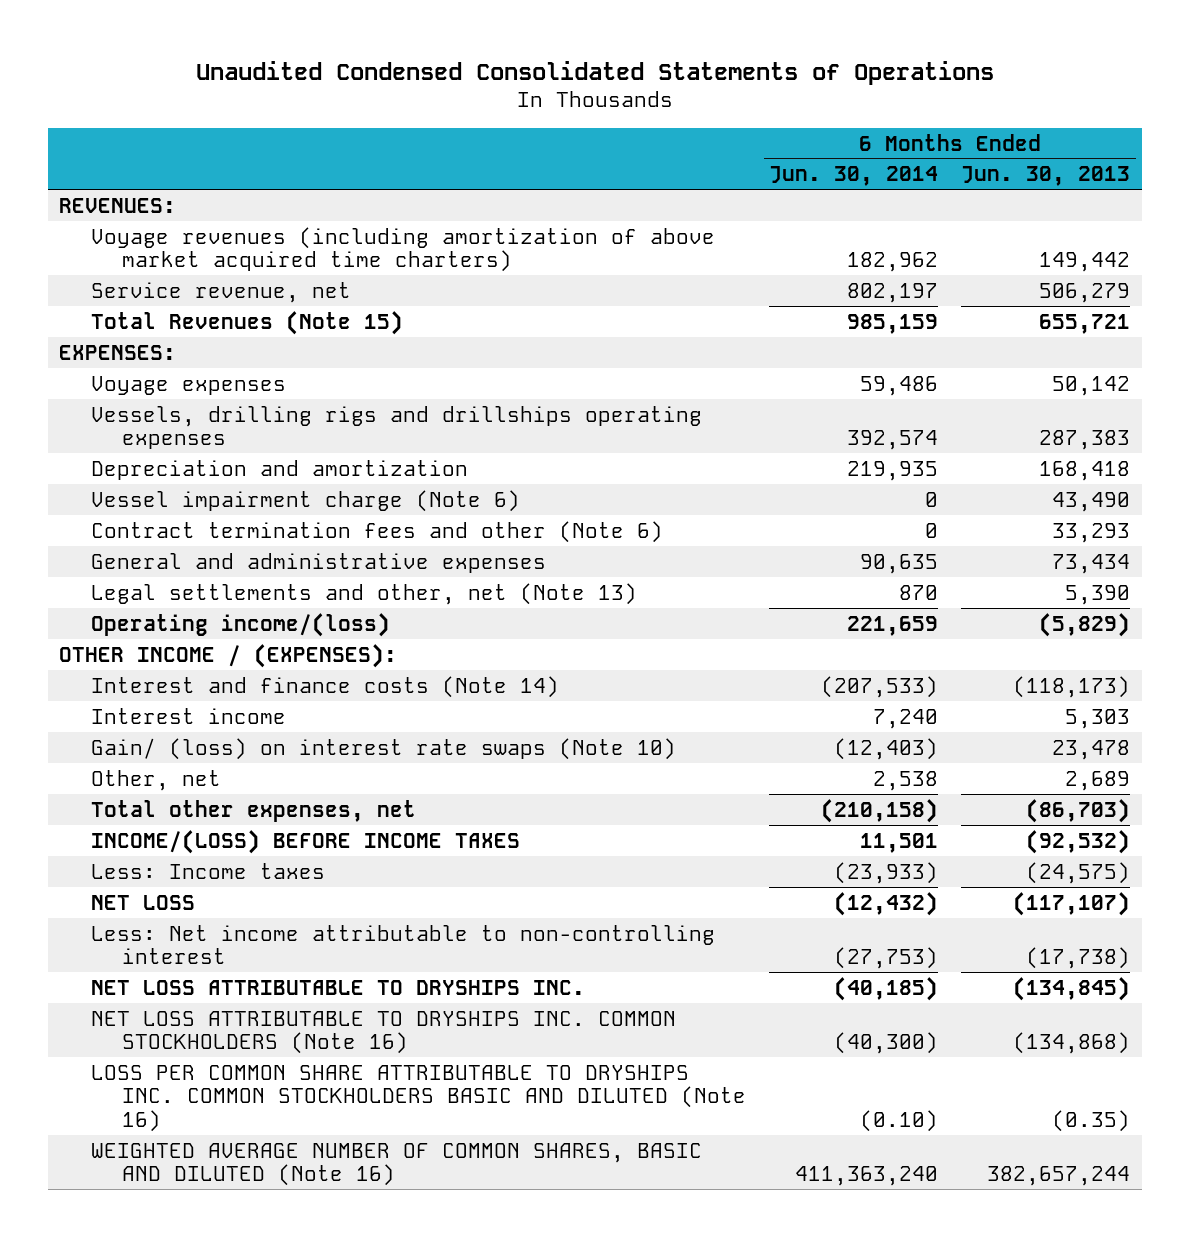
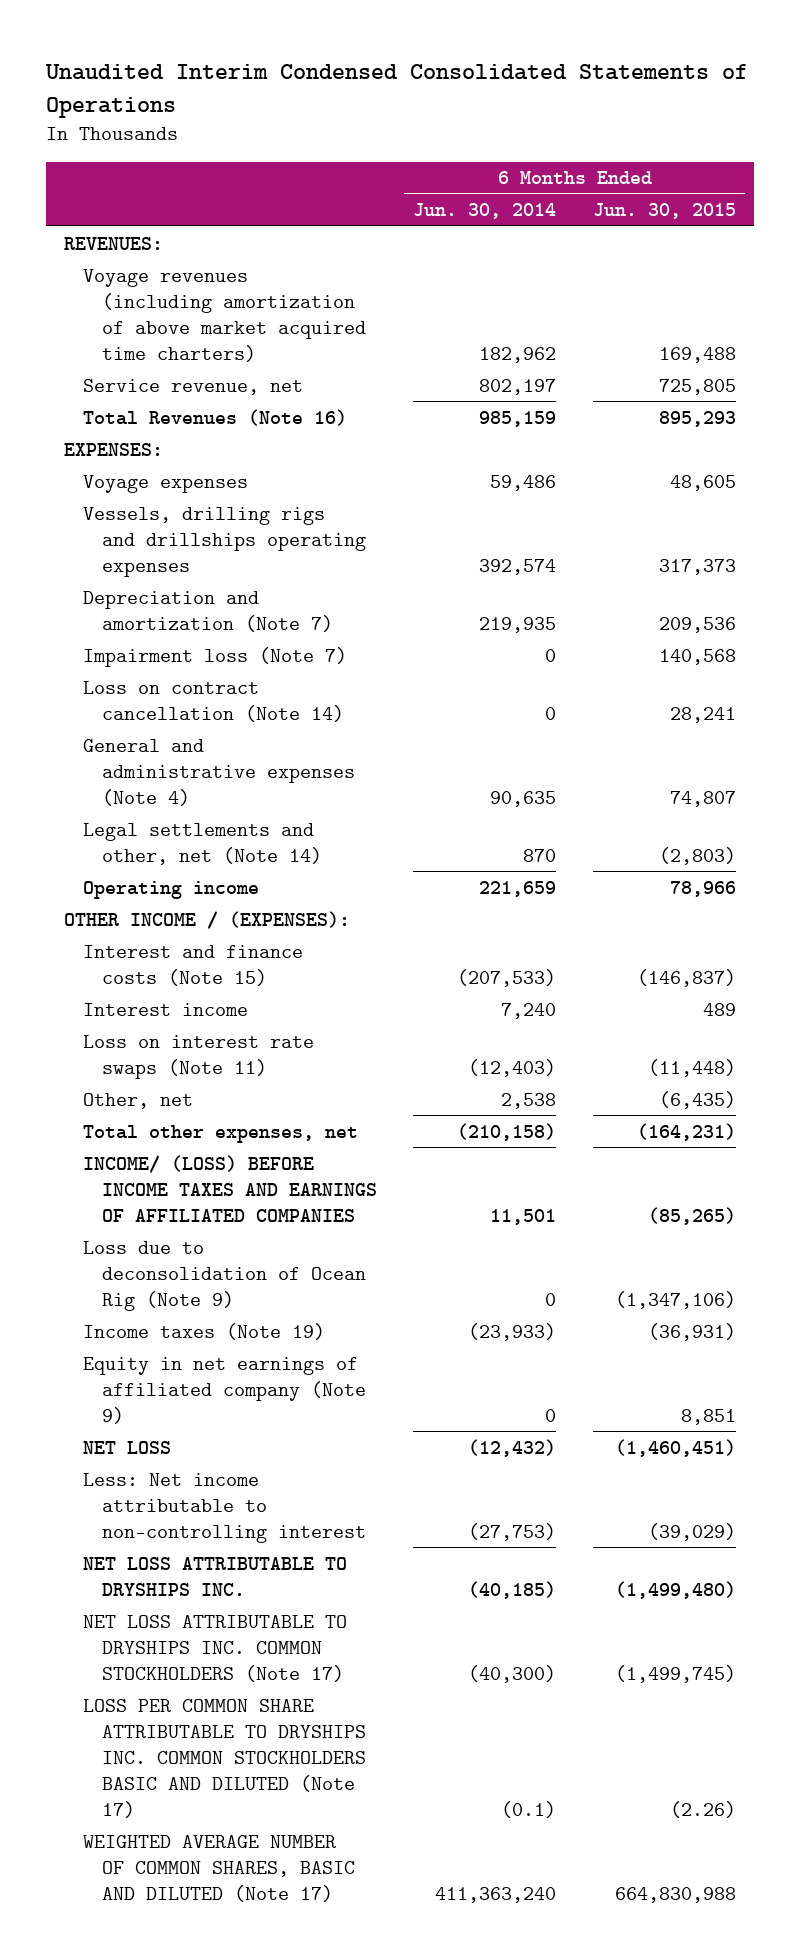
[195,60,994,85] Unaudited Condensed Consolidated Statements of Operations -> [44,63,748,118] Unaudited Interim Condensed Consolidated Statements of Operations
[961,166,1131,187] Jun. 30, 2013 -> none
none -> [593,203,737,220] Jun. 30, 2015
[90,310,403,335] Total Revenues (Note 15) -> [82,408,347,426] Total Revenues (Note 16)
[90,520,663,543] Contract termination fees and other (Note 6) -> none
[90,459,468,480] Depreciation and amortization -> [82,590,333,632] Depreciation and amortization (Note 7)
[90,489,520,512] Vessel impairment charge (Note 6) -> [82,646,347,667] Impairment loss (Note 7)
none -> [82,680,344,722] Loss on contract cancellation (Note 14)
[90,552,546,573] General and administrative expenses -> [82,738,355,806] General and administrative expenses (Note 4)
[90,582,637,605] Legal settlements and other, net (Note 13) -> [82,822,322,865] Legal settlements and other, net (Note 14)
[90,612,390,637] Operating income/(loss) -> [82,880,259,899] Operating income
[90,675,559,698] Interest and finance costs (Note 14) -> [82,944,303,986] Interest and finance costs (Note 15)
[90,737,676,760] Gain/ (loss) on interest rate swaps (Note 10) -> [82,1034,314,1079] Loss on interest rate swaps (Note 11)
[90,829,520,854] INCOME/(LOSS) BEFORE INCOME TAXES -> [82,1154,377,1222] INCOME/ (LOSS) BEFORE INCOME TAXES AND EARNINGS OF AFFILIATED COMPANIES
none -> [82,1240,366,1311] Loss due to deconsolidation of Ocean Rig (Note 9)
[90,862,325,879] Less: Income taxes -> [82,1322,325,1340] Income taxes (Note 19)
none -> [82,1356,366,1424] Equity in net earnings of affiliated company (Note 9)
[90,1010,676,1055] NET LOSS ATTRIBUTABLE TO DRYSHIPS INC. COMMON STOCKHOLDERS (Note 16) -> [82,1614,347,1682] NET LOSS ATTRIBUTABLE TO DRYSHIPS INC. COMMON STOCKHOLDERS (Note 17)
[90,1064,747,1133] LOSS PER COMMON SHARE ATTRIBUTABLE TO DRYSHIPS INC. COMMON STOCKHOLDERS BASIC AND DILUTED (Note 16) -> [82,1698,366,1818] LOSS PER COMMON SHARE ATTRIBUTABLE TO DRYSHIPS INC. COMMON STOCKHOLDERS BASIC AND DILUTED (Note 17)
[860,1110,939,1133] (0.10) -> [501,1800,557,1818] (0.1)
[90,1142,702,1187] WEIGHTED AVERAGE NUMBER OF COMMON SHARES, BASIC AND DILUTED (Note 16) -> [82,1834,355,1902] WEIGHTED AVERAGE NUMBER OF COMMON SHARES, BASIC AND DILUTED (Note 17)

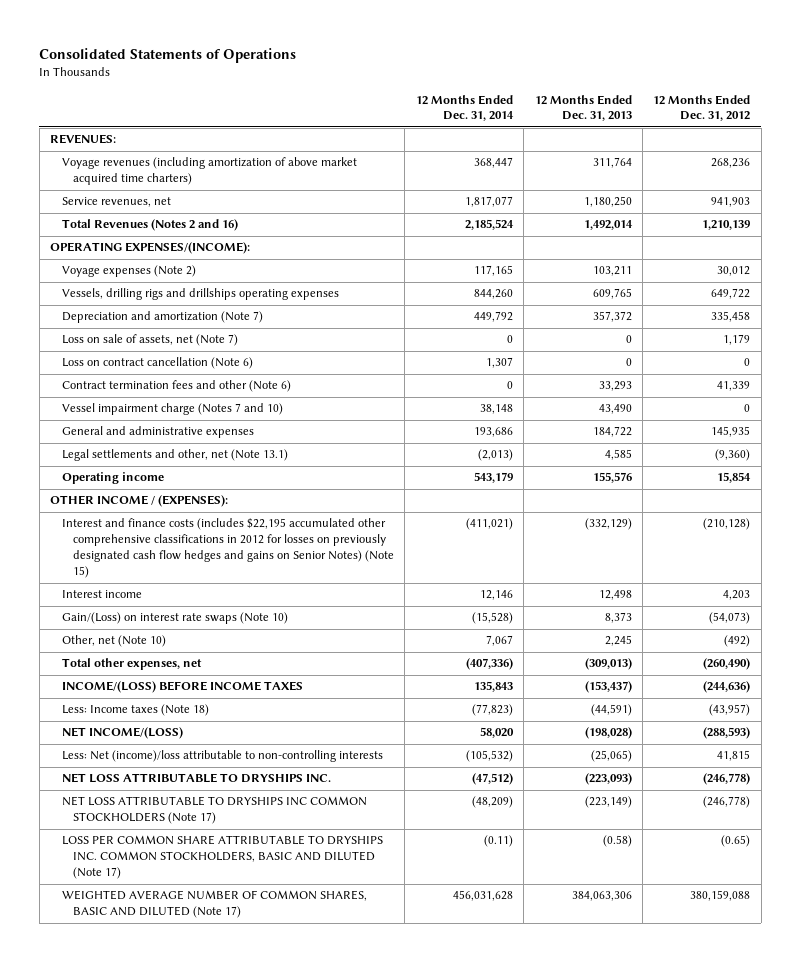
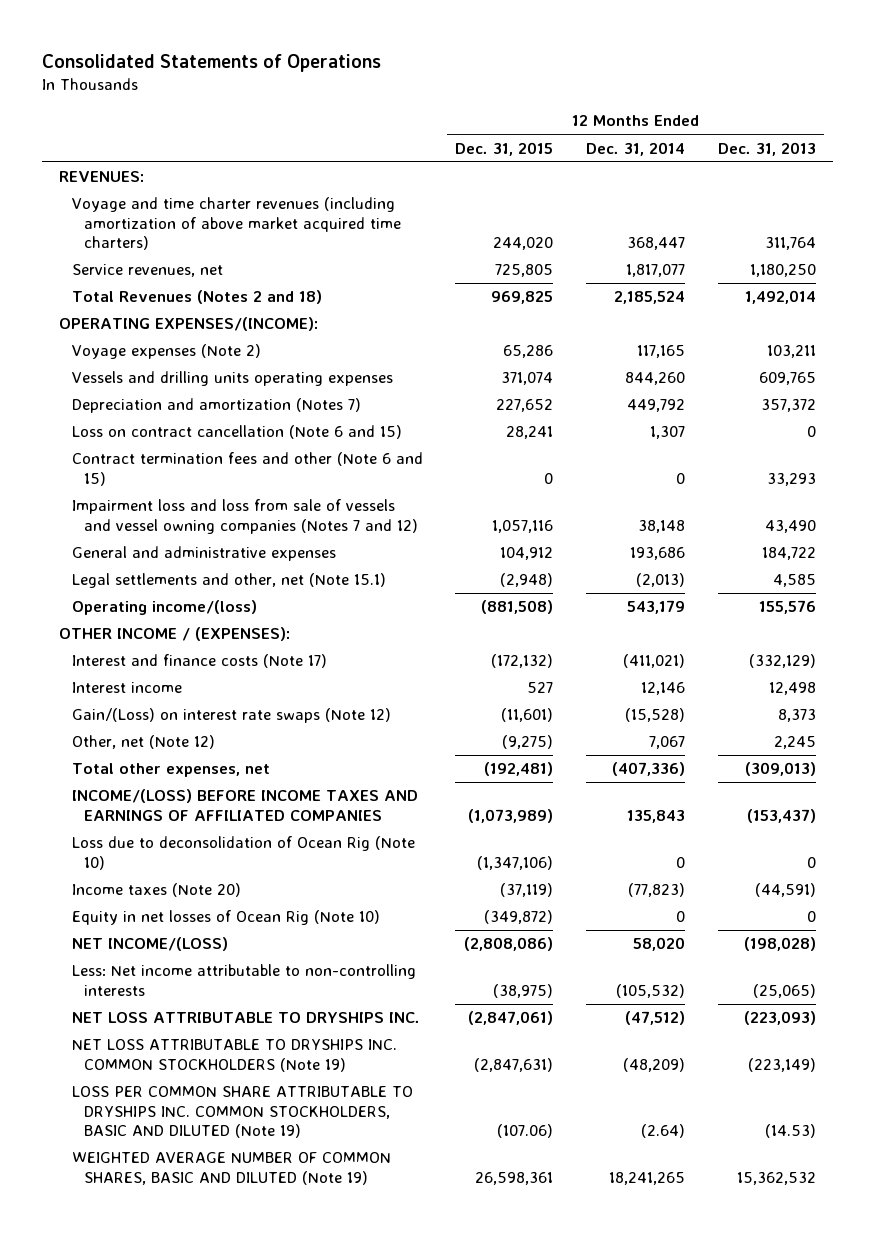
[653,94,751,122] 12 Months Ended Dec. 31, 2012 -> none
none -> [455,141,554,156] Dec. 31, 2015
[61,157,357,186] Voyage revenues (including amortization of above market acquired time charters) -> [71,197,402,251] Voyage and time charter revenues (including amortization of above market acquired time charters)
[61,219,238,232] Total Revenues (Notes 2 and 16) -> [71,290,322,305] Total Revenues (Notes 2 and 18)
[61,334,238,347] Loss on sale of assets, net (Note 7) -> none
[61,288,339,301] Vessels, drilling rigs and drillships operating expenses -> [71,371,393,387] Vessels and drilling units operating expenses
[61,311,263,324] Depreciation and amortization (Note 7) -> [71,398,361,414] Depreciation and amortization (Notes 7)
[61,357,253,370] Loss on contract cancellation (Note 6) -> [71,425,402,440] Loss on contract cancellation (Note 6 and 15)
[61,380,291,393] Contract termination fees and other (Note 6) -> [71,452,423,486] Contract termination fees and other (Note 6 and 15)
[61,403,283,416] Vessel impairment charge (Notes 7 and 10) -> [71,499,419,534] Impairment loss and loss from sale of vessels and vessel owning companies (Notes 7 and 12)
[61,449,288,462] Legal settlements and other, net (Note 13.1) -> [71,573,386,589] Legal settlements and other, net (Note 15.1)
[61,472,164,485] Operating income -> [71,600,257,616] Operating income/(loss)
[61,518,394,579] Interest and finance costs (includes $22,195 accumulated other comprehensive classifications in 2012 for losses on previously designated cash flow hedges and gains on Senior Notes) (Note 15) -> [71,654,327,669] Interest and finance costs (Note 17)
[61,612,288,625] Gain/(Loss) on interest rate swaps (Note 10) -> [71,708,391,724] Gain/(Loss) on interest rate swaps (Note 12)
[61,635,166,648] Other, net (Note 10) -> [71,735,215,750] Other, net (Note 12)
[61,681,303,694] INCOME/(LOSS) BEFORE INCOME TAXES -> [71,789,418,821] INCOME/(LOSS) BEFORE INCOME TAXES AND EARNINGS OF AFFILIATED COMPANIES
none -> [71,836,415,870] Loss due to deconsolidation of Ocean Rig (Note 10)
[61,704,209,717] Less: Income taxes (Note 18) -> [71,883,241,898] Income taxes (Note 20)
none -> [71,910,380,926] Equity in net losses of Ocean Rig (Note 10)
[61,750,383,763] Less: Net (income)/loss attributable to non-controlling interests -> [71,964,416,996] Less: Net income attributable to non-controlling interests
[61,796,367,825] NET LOSS ATTRIBUTABLE TO DRYSHIPS INC COMMON STOCKHOLDERS (Note 17) -> [71,1039,397,1072] NET LOSS ATTRIBUTABLE TO DRYSHIPS INC. COMMON STOCKHOLDERS (Note 19)
[61,835,383,880] LOSS PER COMMON SHARE ATTRIBUTABLE TO DRYSHIPS INC. COMMON STOCKHOLDERS, BASIC AND DILUTED (Note 17) -> [71,1086,413,1139] LOSS PER COMMON SHARE ATTRIBUTABLE TO DRYSHIPS INC. COMMON STOCKHOLDERS, BASIC AND DILUTED (Note 19)
[483,835,513,848] (0.11) -> [641,1124,686,1139] (2.64)
[602,835,632,848] (0.58) -> [765,1124,817,1139] (14.53)
[61,890,367,919] WEIGHTED AVERAGE NUMBER OF COMMON SHARES, BASIC AND DILUTED (Note 17) -> [71,1152,391,1185] WEIGHTED AVERAGE NUMBER OF COMMON SHARES, BASIC AND DILUTED (Note 19)
[452,890,513,902] 456,031,628 -> [609,1171,686,1185] 18,241,265
[571,891,632,902] 384,063,306 -> [737,1171,817,1185] 15,362,532

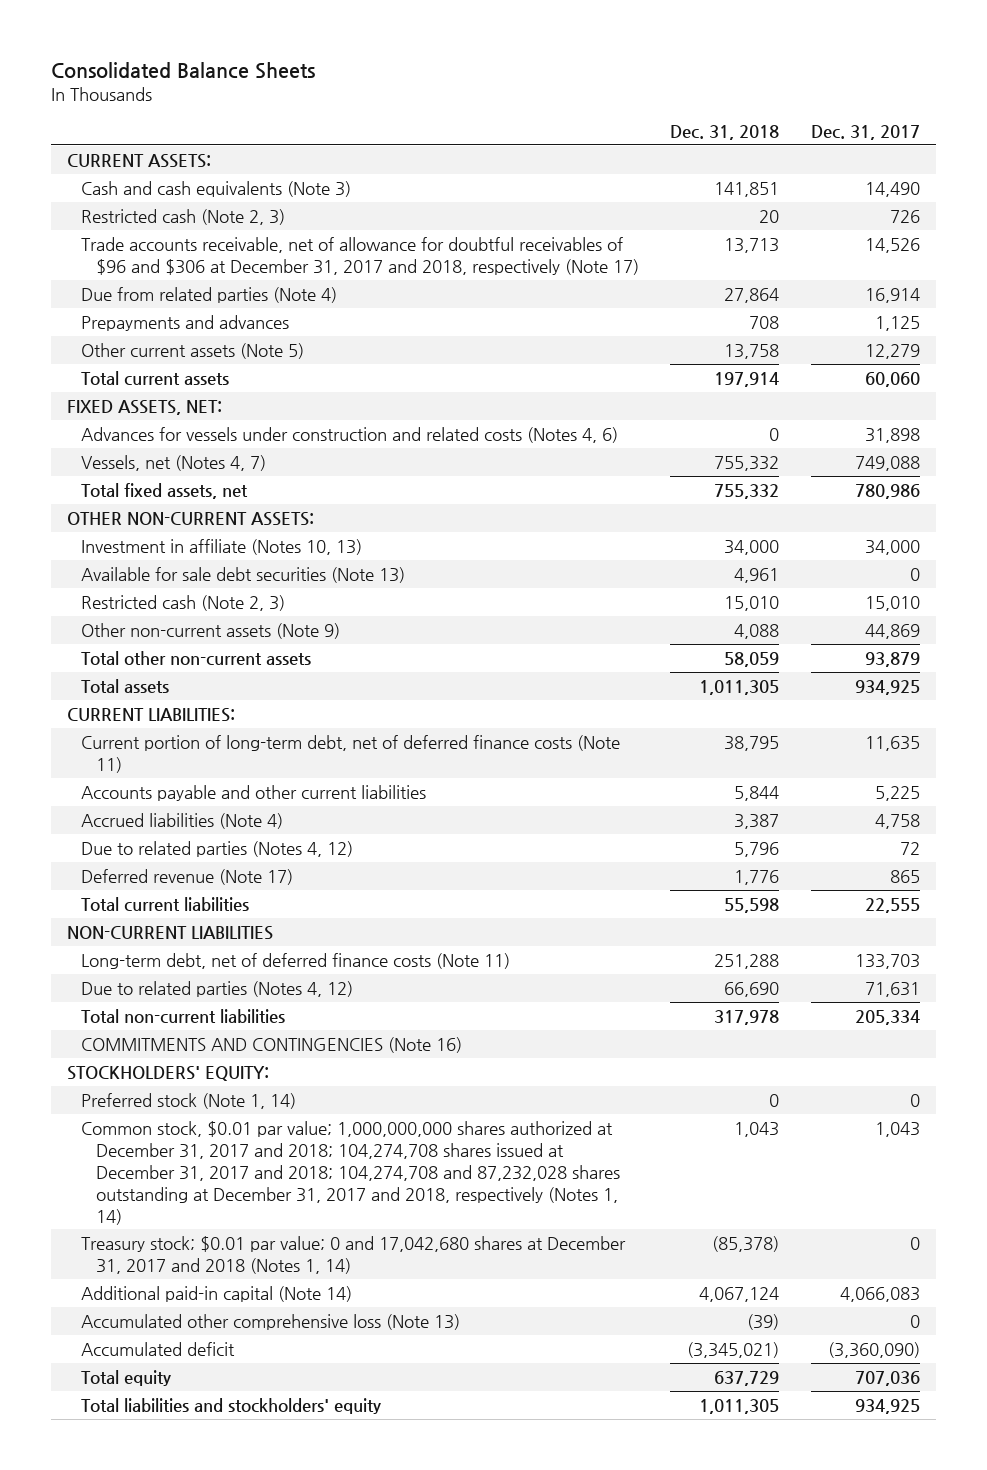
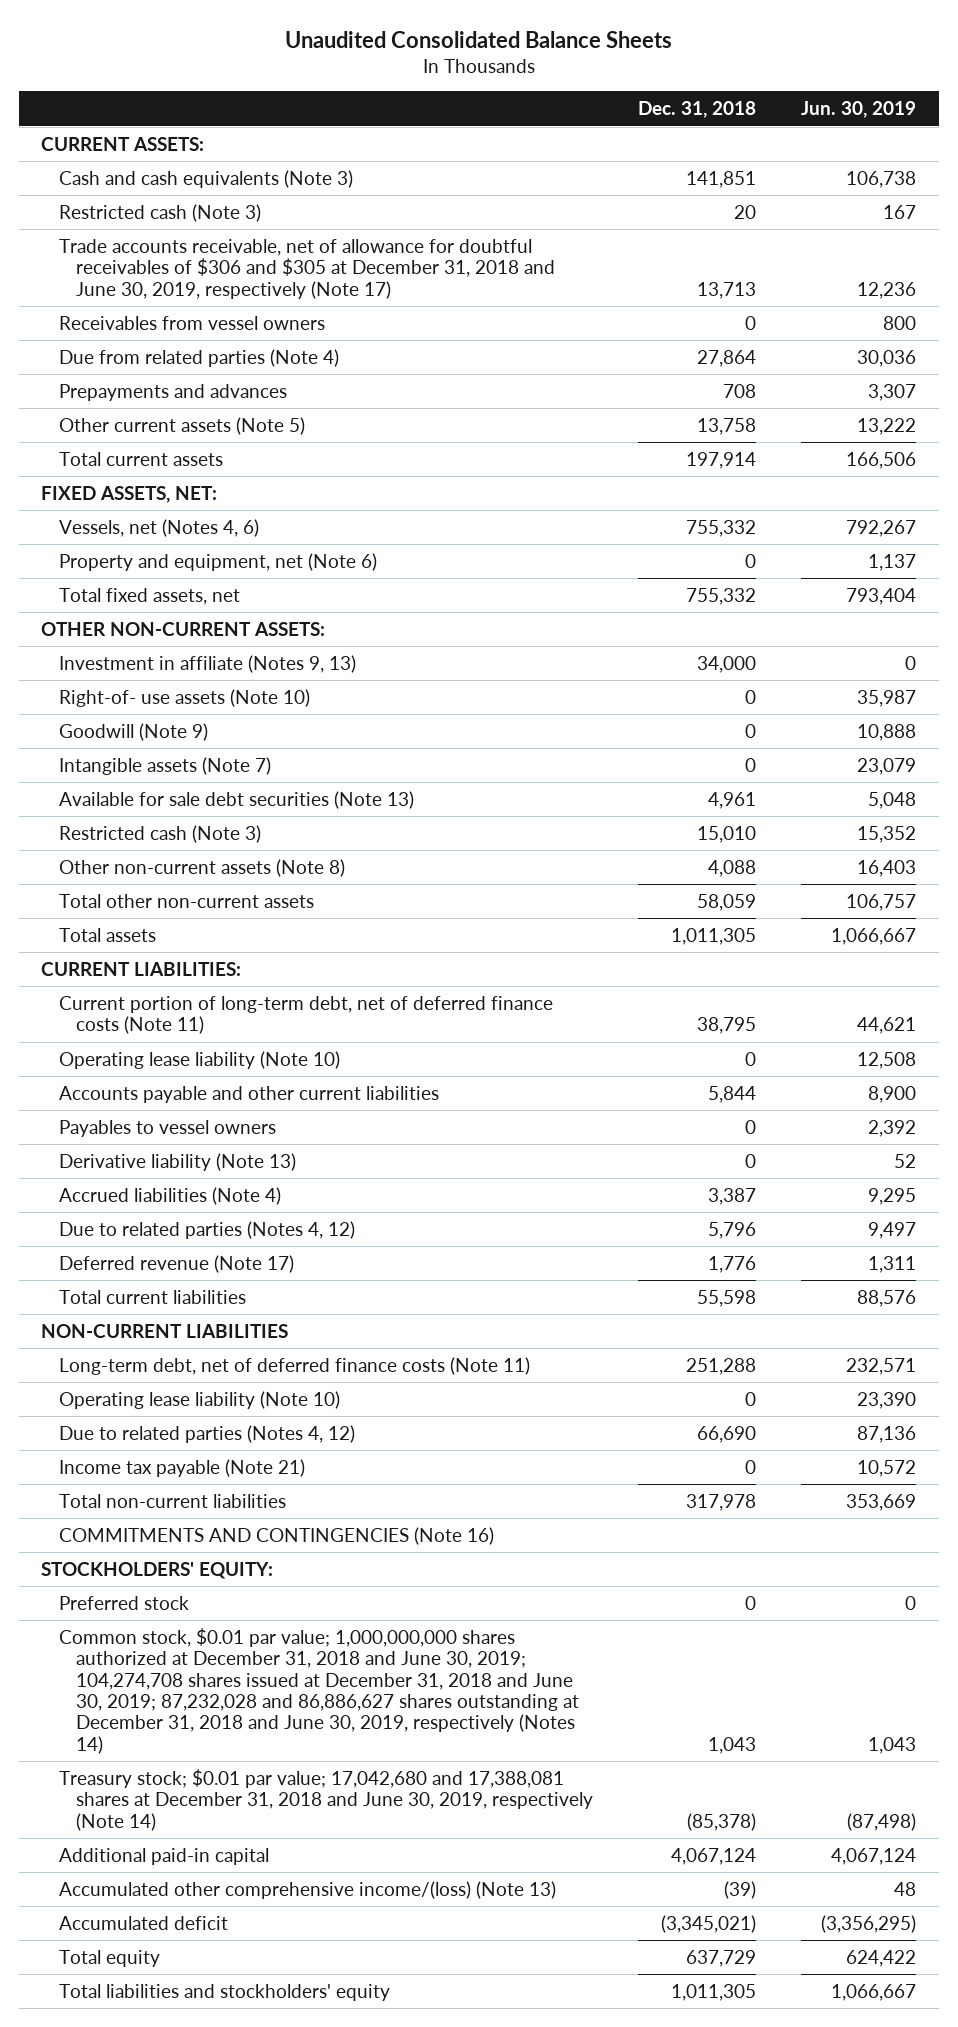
[50,62,315,80] Consolidated Balance Sheets -> [284,30,672,48] Unaudited Consolidated Balance Sheets
[811,125,921,141] Dec. 31, 2017 -> none
none -> [801,101,917,119] Jun. 30, 2019
[81,208,286,225] Restricted cash (Note 2, 3) -> [58,203,261,222] Restricted cash (Note 3)
[81,236,639,275] Trade accounts receivable, net of allowance for doubtful receivables of $96 and $306 at December 31, 2017 and 2018, respectively (Note 17) -> [58,238,556,299] Trade accounts receivable, net of allowance for doubtful receivables of $306 and $305 at December 31, 2018 and June 30, 2019, respectively (Note 17)
none -> [58,315,325,330] Receivables from vessel owners
[81,426,619,443] Advances for vessels under construction and related costs (Notes 4, 6) -> none
[81,454,267,471] Vessels, net (Notes 4, 7) -> [58,518,259,537] Vessels, net (Notes 4, 6)
none -> [58,552,377,571] Property and equipment, net (Note 6)
[81,538,363,555] Investment in affiliate (Notes 10, 13) -> [58,654,356,673] Investment in affiliate (Notes 9, 13)
none -> [58,688,310,707] Right-of- use assets (Note 10)
none -> [58,722,208,741] Goodwill (Note 9)
none -> [58,756,271,775] Intangible assets (Note 7)
[81,594,286,611] Restricted cash (Note 2, 3) -> [58,824,261,843] Restricted cash (Note 3)
[81,622,341,639] Other non-current assets (Note 9) -> [58,858,345,877] Other non-current assets (Note 8)
none -> [58,1050,340,1069] Operating lease liability (Note 10)
none -> [58,1119,276,1137] Payables to vessel owners
none -> [58,1152,296,1171] Derivative liability (Note 13)
none -> [58,1390,340,1409] Operating lease liability (Note 10)
none -> [58,1458,305,1477] Income tax payable (Note 21)
[81,1092,297,1109] Preferred stock (Note 1, 14) -> [58,1595,189,1610] Preferred stock
[81,1120,620,1225] Common stock, $0.01 par value; 1,000,000,000 shares authorized at December 31, 2017 and 2018; 104,274,708 shares issued at December 31, 2017 and 2018; 104,274,708 and 87,232,028 shares outstanding at December 31, 2017 and 2018, respectively (Notes 1, 14) -> [58,1627,580,1754] Common stock, $0.01 par value; 1,000,000,000 shares authorized at December 31, 2018 and June 30, 2019; 104,274,708 shares issued at December 31, 2018 and June 30, 2019; 87,232,028 and 86,886,627 shares outstanding at December 31, 2018 and June 30, 2019, respectively (Notes 14)
[81,1235,627,1274] Treasury stock; $0.01 par value; 0 and 17,042,680 shares at December 31, 2017 and 2018 (Notes 1, 14) -> [58,1768,594,1831] Treasury stock; $0.01 par value; 17,042,680 and 17,388,081 shares at December 31, 2018 and June 30, 2019, respectively (Note 14)
[81,1285,353,1302] Additional paid-in capital (Note 14) -> [58,1847,269,1865] Additional paid-in capital
[81,1313,461,1330] Accumulated other comprehensive loss (Note 13) -> [58,1880,556,1899] Accumulated other comprehensive income/(loss) (Note 13)

